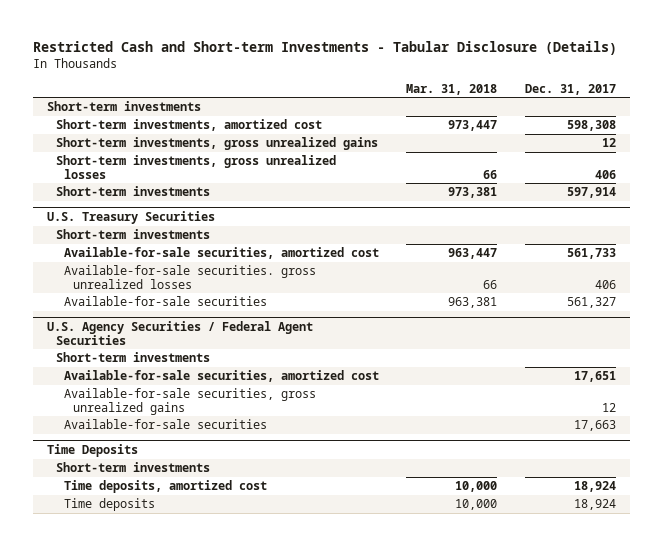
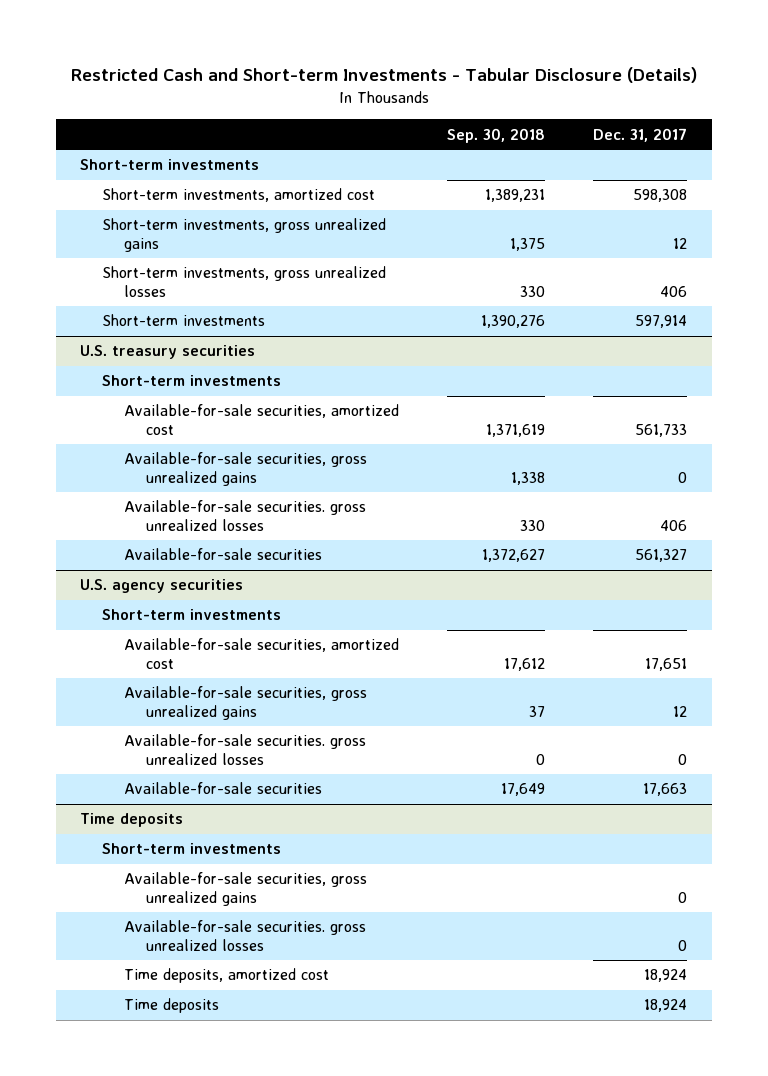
[406,83,498,95] Mar. 31, 2018 -> none
none -> [447,127,546,143] Sep. 30, 2018
[47,210,216,224] U.S. Treasury Securities -> [80,345,256,360] U.S. treasury securities
none -> [123,452,367,487] Available-for-sale securities, gross unrealized gains
[47,320,314,345] U.S. Agency Securities / Federal Agent Securities -> [80,579,244,594] U.S. agency securities
none -> [123,734,366,766] Available-for-sale securities. gross unrealized losses
[47,443,139,457] Time Deposits -> [80,813,184,828] Time deposits
none -> [123,872,367,907] Available-for-sale securities, gross unrealized gains
none -> [123,920,366,952] Available-for-sale securities. gross unrealized losses

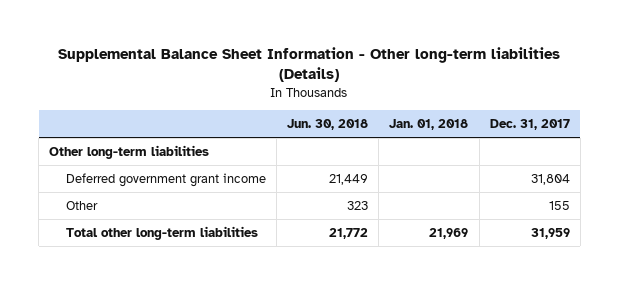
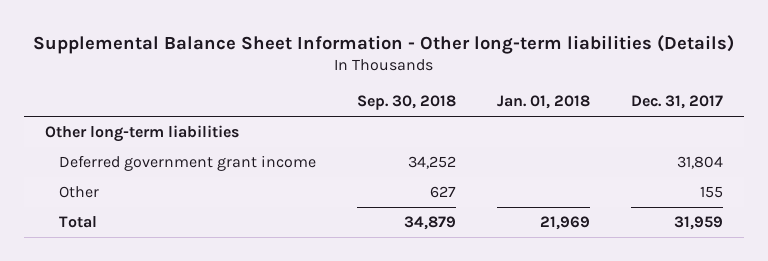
[287,119,369,131] Jun. 30, 2018 -> none
none -> [357,95,457,111] Sep. 30, 2018
[66,225,259,240] Total other long-term liabilities -> [59,216,98,229] Total

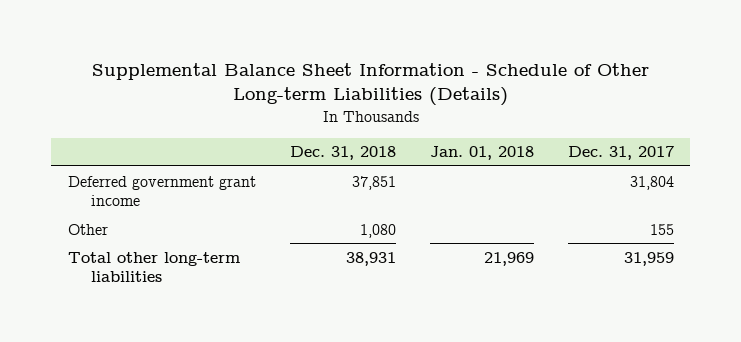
[33,34,735,54] Supplemental Balance Sheet Information - Other long-term liabilities (Details) -> [91,62,649,107] Supplemental Balance Sheet Information - Schedule of Other Long-term Liabilities (Details)
[357,95,457,111] Sep. 30, 2018 -> none
none -> [289,146,396,161] Dec. 31, 2018
[44,125,239,143] Other long-term liabilities -> none
[59,216,98,229] Total -> [67,251,240,282] Total other long-term liabilities

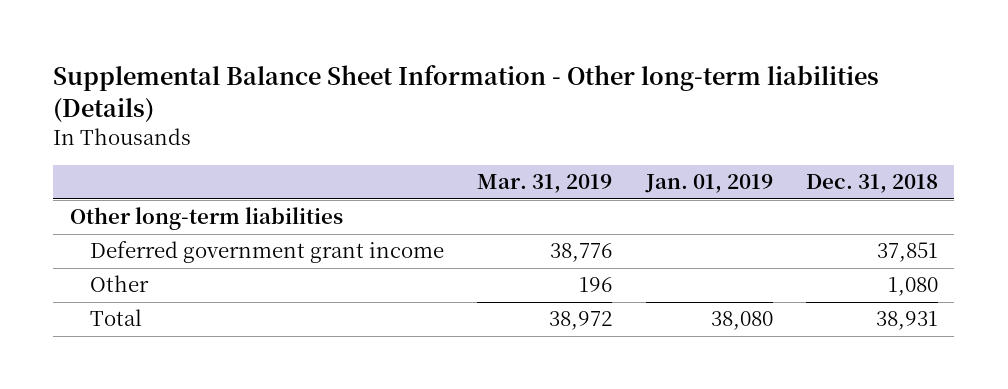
[91,62,649,107] Supplemental Balance Sheet Information - Schedule of Other Long-term Liabilities (Details) -> [53,65,880,122] Supplemental Balance Sheet Information - Other long-term liabilities (Details)
[429,146,534,161] Jan. 01, 2018 -> none
[567,146,674,161] Dec. 31, 2017 -> none
none -> [477,174,613,194] Mar. 31, 2019
none -> [644,174,773,194] Jan. 01, 2019
none -> [69,207,343,231] Other long-term liabilities
[67,251,240,282] Total other long-term liabilities -> [90,309,143,327] Total

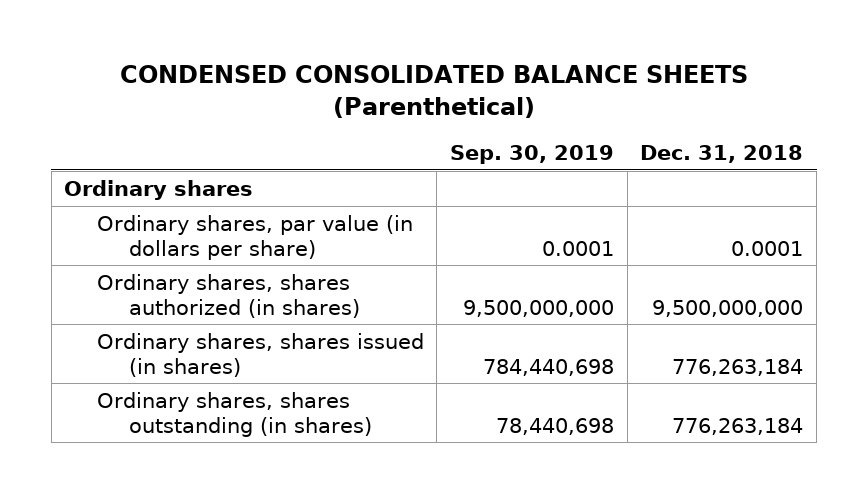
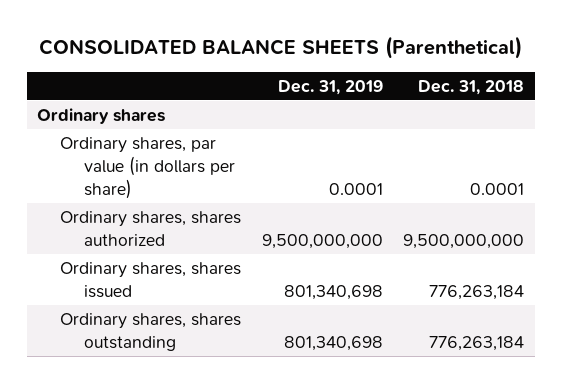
[119,65,748,118] CONDENSED CONSOLIDATED BALANCE SHEETS (Parenthetical) -> [38,36,522,60] CONSOLIDATED BALANCE SHEETS (Parenthetical)
[449,145,614,165] Sep. 30, 2019 -> none
none -> [277,79,383,95] Dec. 31, 2019
[96,273,360,318] Ordinary shares, shares authorized (in shares) -> [60,211,242,246] Ordinary shares, shares authorized
[96,332,424,377] Ordinary shares, shares issued (in shares) -> [60,262,242,298] Ordinary shares, shares issued
[96,391,372,437] Ordinary shares, shares outstanding (in shares) -> [60,313,242,351] Ordinary shares, shares outstanding

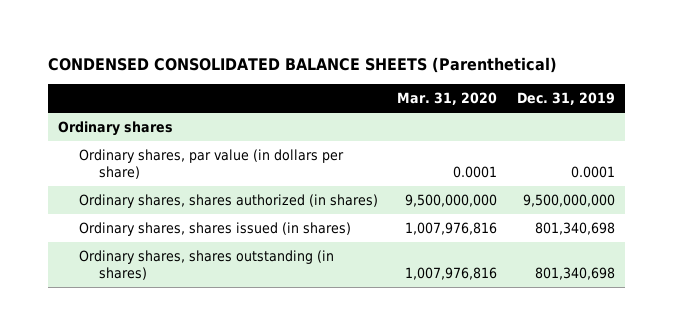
[38,36,522,60] CONSOLIDATED BALANCE SHEETS (Parenthetical) -> [48,56,558,73] CONDENSED CONSOLIDATED BALANCE SHEETS (Parenthetical)
[418,79,525,95] Dec. 31, 2018 -> none
none -> [397,92,498,106] Mar. 31, 2020
[60,211,242,246] Ordinary shares, shares authorized -> [78,194,378,209] Ordinary shares, shares authorized (in shares)
[60,262,242,298] Ordinary shares, shares issued -> [78,222,351,237] Ordinary shares, shares issued (in shares)
[60,313,242,351] Ordinary shares, shares outstanding -> [78,250,334,281] Ordinary shares, shares outstanding (in shares)

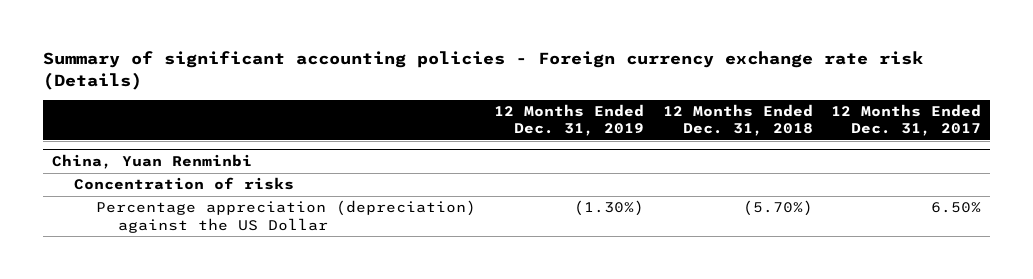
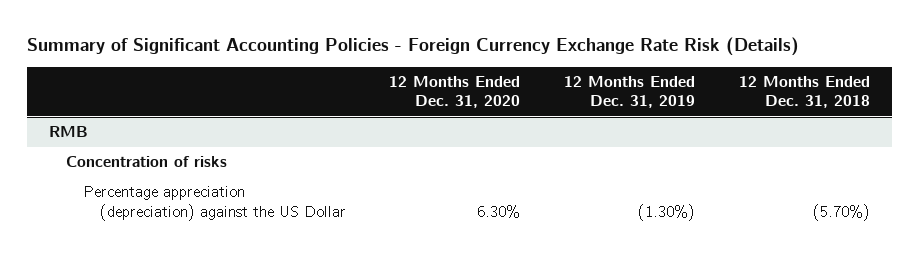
[42,51,923,90] Summary of significant accounting policies - Foreign currency exchange rate risk (Details) -> [26,37,799,57] Summary of Significant Accounting Policies - Foreign Currency Exchange Rate Risk (Details)
[830,103,981,137] 12 Months Ended Dec. 31, 2017 -> none
none -> [389,75,521,109] 12 Months Ended Dec. 31, 2020
[51,153,252,169] China, Yuan Renminbi -> [48,126,88,138] RMB

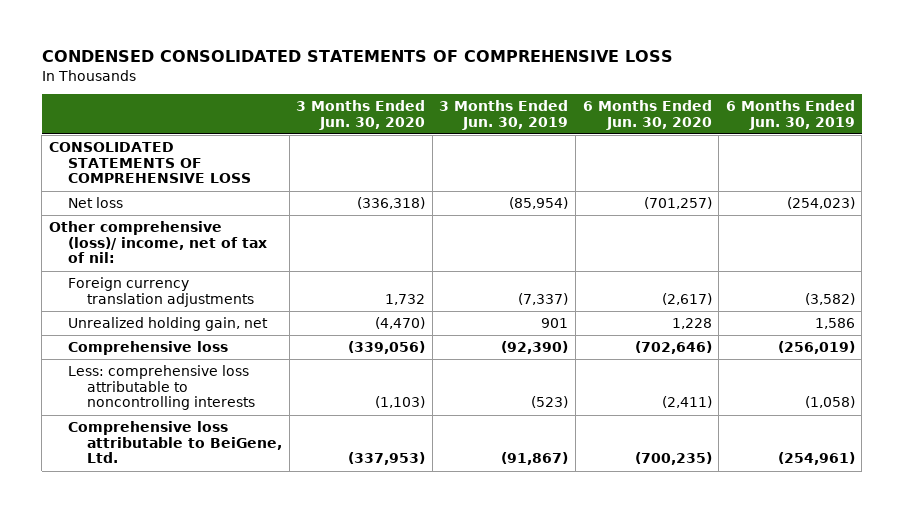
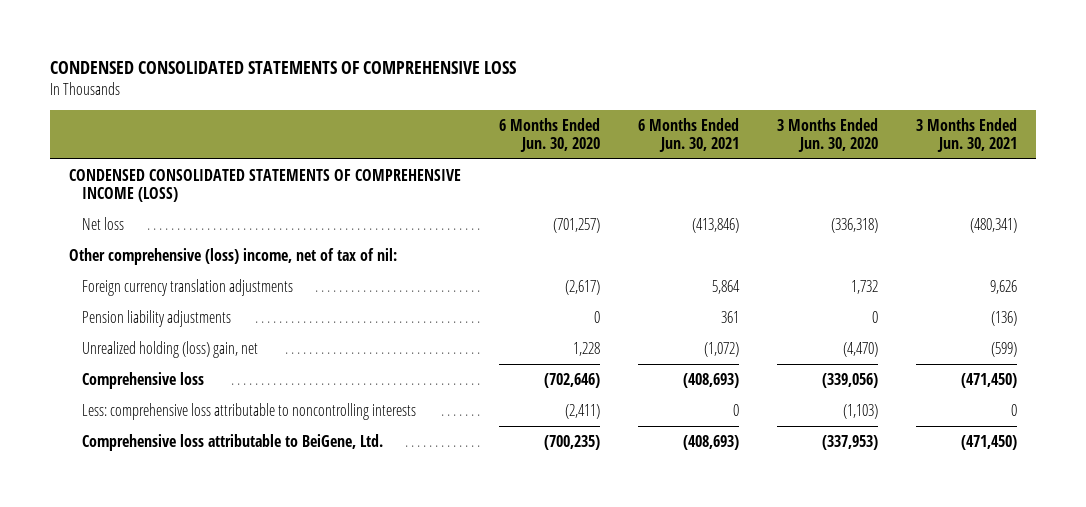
[439,99,569,130] 3 Months Ended Jun. 30, 2019 -> none
[725,99,855,130] 6 Months Ended Jun. 30, 2019 -> none
none -> [637,117,739,153] 6 Months Ended Jun. 30, 2021
none -> [915,117,1017,153] 3 Months Ended Jun. 30, 2021
[48,142,251,184] CONSOLIDATED STATEMENTS OF COMPREHENSIVE LOSS -> [68,168,461,203] CONDENSED CONSOLIDATED STATEMENTS OF COMPREHENSIVE INCOME (LOSS)
[48,221,267,264] Other comprehensive (loss)/ income, net of tax of nil: -> [68,247,397,265] Other comprehensive (loss) income, net of tax of nil:
none -> [81,309,231,327] Pension liability adjustments
[67,317,268,332] Unrealized holding gain, net -> [81,340,258,358] Unrealized holding (loss) gain, net

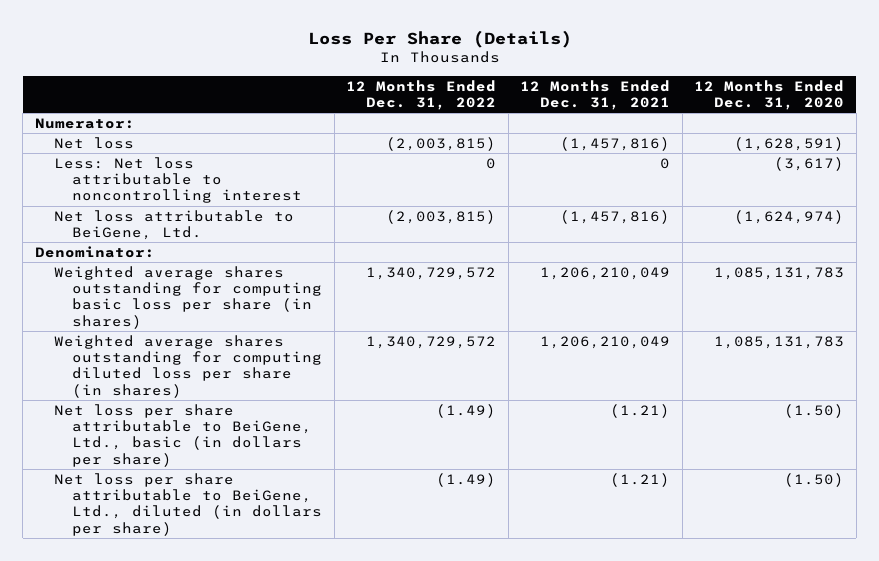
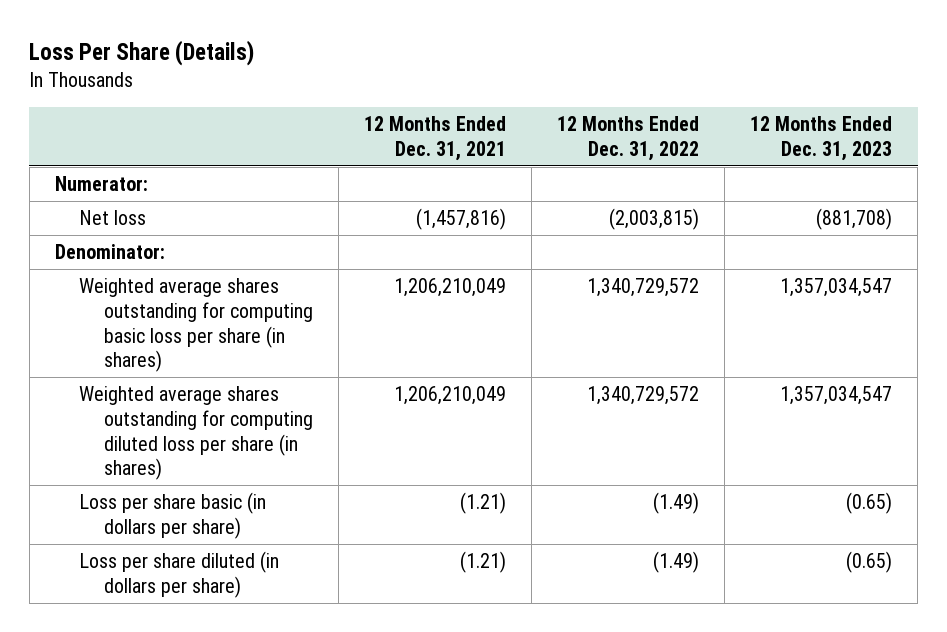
[694,80,845,111] 12 Months Ended Dec. 31, 2020 -> none
none -> [750,116,893,161] 12 Months Ended Dec. 31, 2023
[53,156,303,204] Less: Net loss attributable to noncontrolling interest -> none
[53,209,294,241] Net loss attributable to BeiGene, Ltd. -> none
[53,403,313,467] Net loss per share attributable to BeiGene, Ltd., basic (in dollars per share) -> [79,492,267,539] Loss per share basic (in dollars per share)
[53,472,323,536] Net loss per share attributable to BeiGene, Ltd., diluted (in dollars per share) -> [79,551,280,598] Loss per share diluted (in dollars per share)

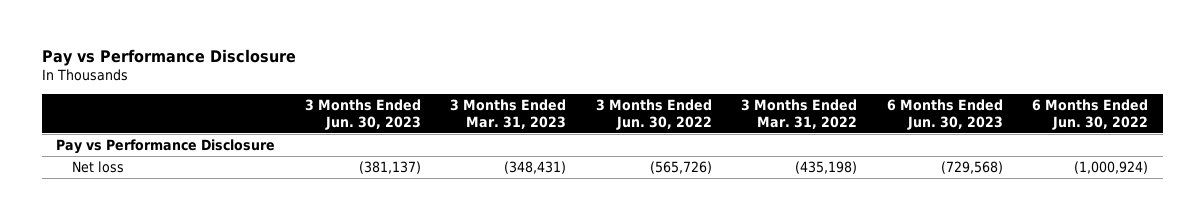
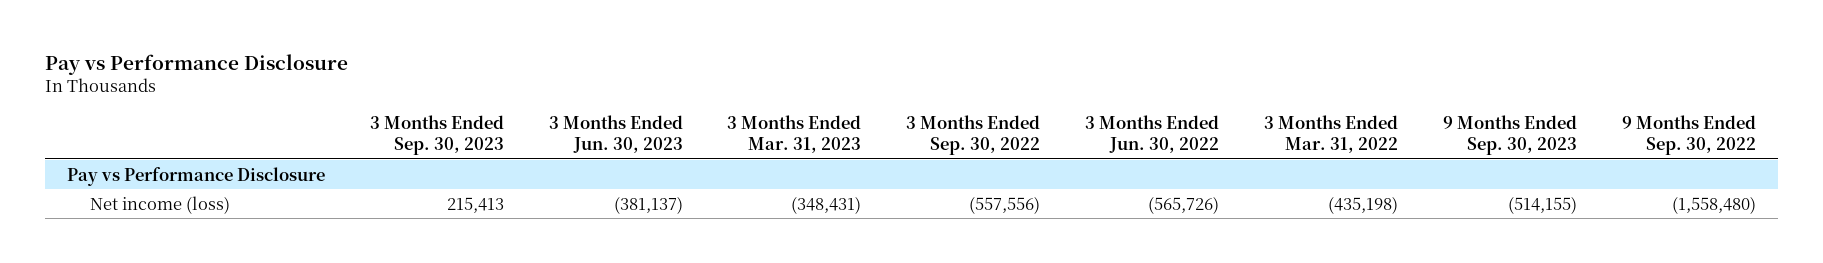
[886,98,1003,130] 6 Months Ended Jun. 30, 2023 -> none
[1031,98,1148,130] 6 Months Ended Jun. 30, 2022 -> none
none -> [369,115,504,156] 3 Months Ended Sep. 30, 2023
none -> [906,115,1041,156] 3 Months Ended Sep. 30, 2022
none -> [1442,115,1577,156] 9 Months Ended Sep. 30, 2023
none -> [1621,115,1756,156] 9 Months Ended Sep. 30, 2022
[71,160,124,173] Net loss -> [89,195,230,214] Net income (loss)

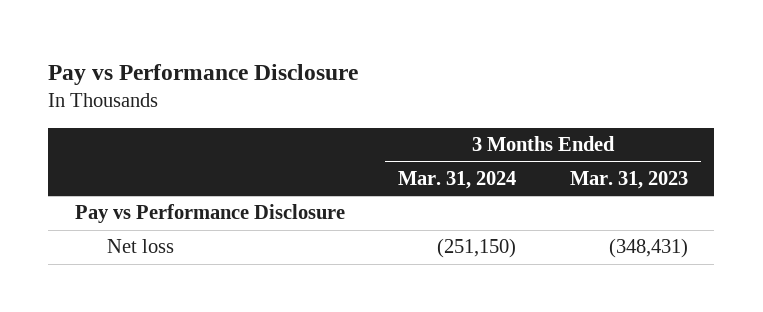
[369,115,504,156] 3 Months Ended Sep. 30, 2023 -> none
[548,115,683,154] 3 Months Ended Jun. 30, 2023 -> none
[906,115,1041,156] 3 Months Ended Sep. 30, 2022 -> none
[1085,115,1220,154] 3 Months Ended Jun. 30, 2022 -> none
[1263,115,1398,154] 3 Months Ended Mar. 31, 2022 -> none
[1442,115,1577,156] 9 Months Ended Sep. 30, 2023 -> none
[1621,115,1756,156] 9 Months Ended Sep. 30, 2022 -> none
none -> [398,170,517,189] Mar. 31, 2024
[89,195,230,214] Net income (loss) -> [107,239,175,254] Net loss

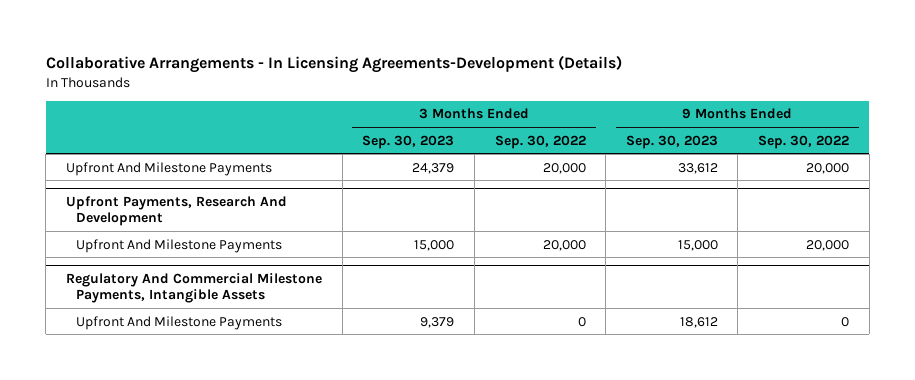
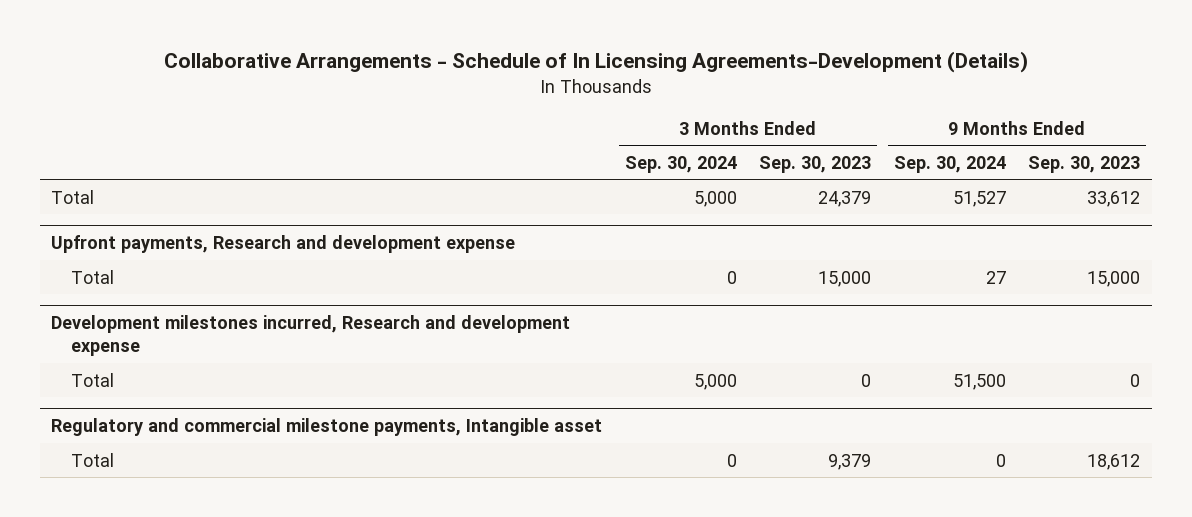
[45,54,622,73] Collaborative Arrangements - In Licensing Agreements-Development (Details) -> [163,51,1028,74] Collaborative Arrangements - Schedule of In Licensing Agreements-Development (Details)
[494,134,586,149] Sep. 30, 2022 -> none
[758,134,850,149] Sep. 30, 2022 -> none
none -> [624,155,737,173] Sep. 30, 2024
none -> [893,155,1006,173] Sep. 30, 2024
[66,161,273,176] Upfront And Milestone Payments -> [51,189,95,204] Total
[66,195,288,227] Upfront Payments, Research And Development -> [51,235,516,254] Upfront payments, Research and development expense
[76,238,283,253] Upfront And Milestone Payments -> [71,269,115,284] Total
none -> [51,315,571,357] Development milestones incurred, Research and development expense
none -> [71,372,115,387] Total
[66,272,323,304] Regulatory And Commercial Milestone Payments, Intangible Assets -> [51,418,603,437] Regulatory and commercial milestone payments, Intangible asset
[76,315,283,330] Upfront And Milestone Payments -> [71,452,115,467] Total

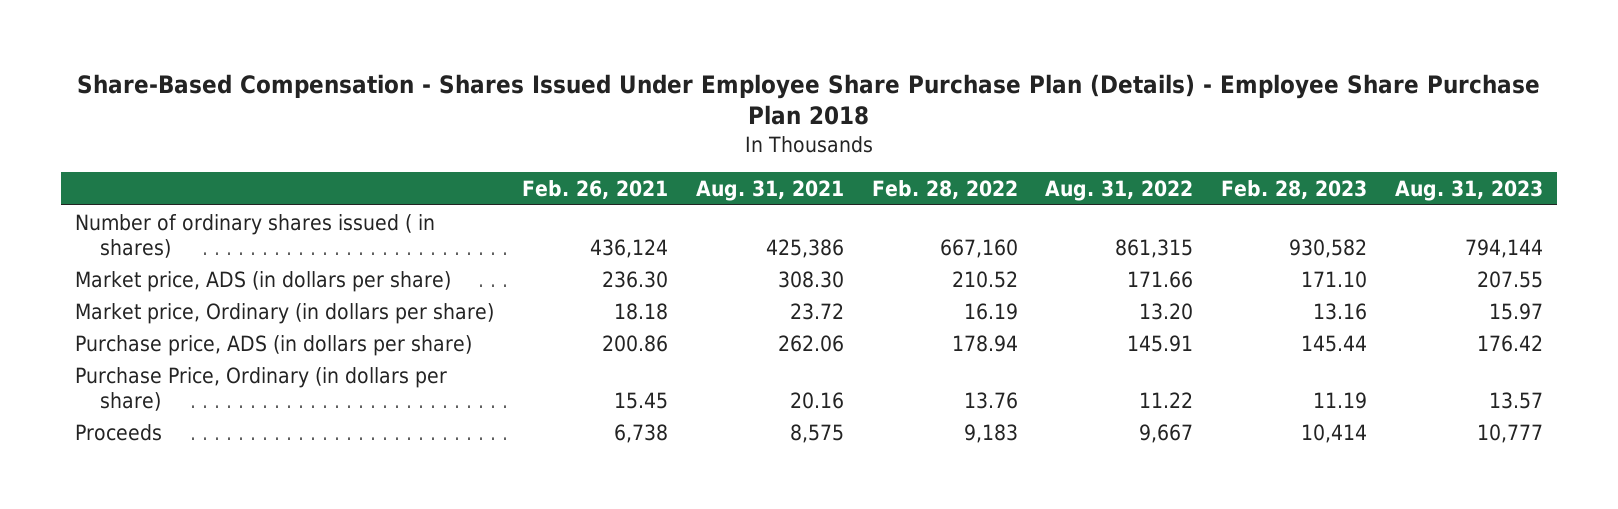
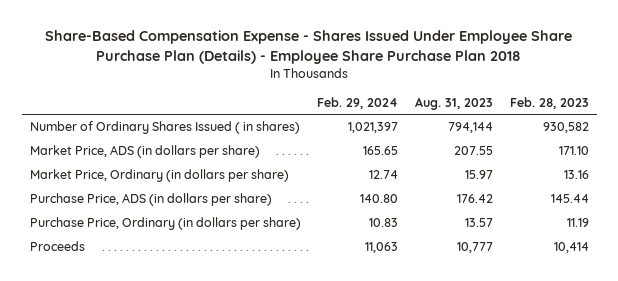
[77,73,1541,126] Share-Based Compensation - Shares Issued Under Employee Share Purchase Plan (Details) - Employee Share Purchase Plan 2018 -> [45,30,573,64] Share-Based Compensation Expense - Shares Issued Under Employee Share Purchase Plan (Details) - Employee Share Purchase Plan 2018
[521,179,668,199] Feb. 26, 2021 -> none
[695,179,844,201] Aug. 31, 2021 -> none
[871,179,1018,199] Feb. 28, 2022 -> none
[1045,179,1194,201] Aug. 31, 2022 -> none
none -> [317,97,399,110] Feb. 29, 2024
[74,213,435,258] Number of ordinary shares issued ( in shares) -> [29,121,300,135] Number of Ordinary Shares Issued ( in shares)
[74,270,451,292] Market price, ADS (in dollars per share) -> [29,145,260,159] Market Price, ADS (in dollars per share)
[74,302,494,324] Market price, Ordinary (in dollars per share) -> [29,169,289,183] Market Price, Ordinary (in dollars per share)
[74,334,472,356] Purchase price, ADS (in dollars per share) -> [29,193,272,207] Purchase Price, ADS (in dollars per share)

